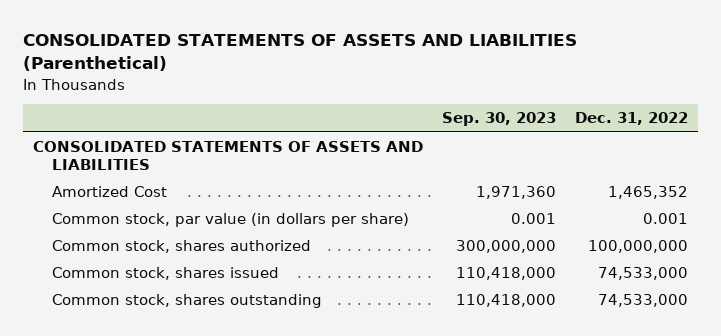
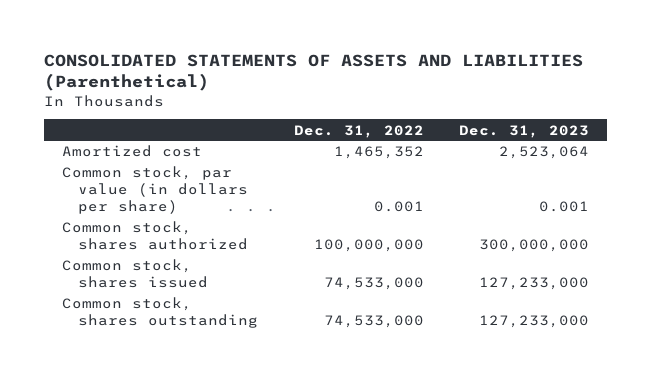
[442,112,557,127] Sep. 30, 2023 -> none
none -> [459,124,590,138] Dec. 31, 2023
[32,140,423,170] CONSOLIDATED STATEMENTS OF ASSETS AND LIABILITIES -> none
[51,185,167,197] Amortized Cost -> [61,145,202,158] Amortized cost

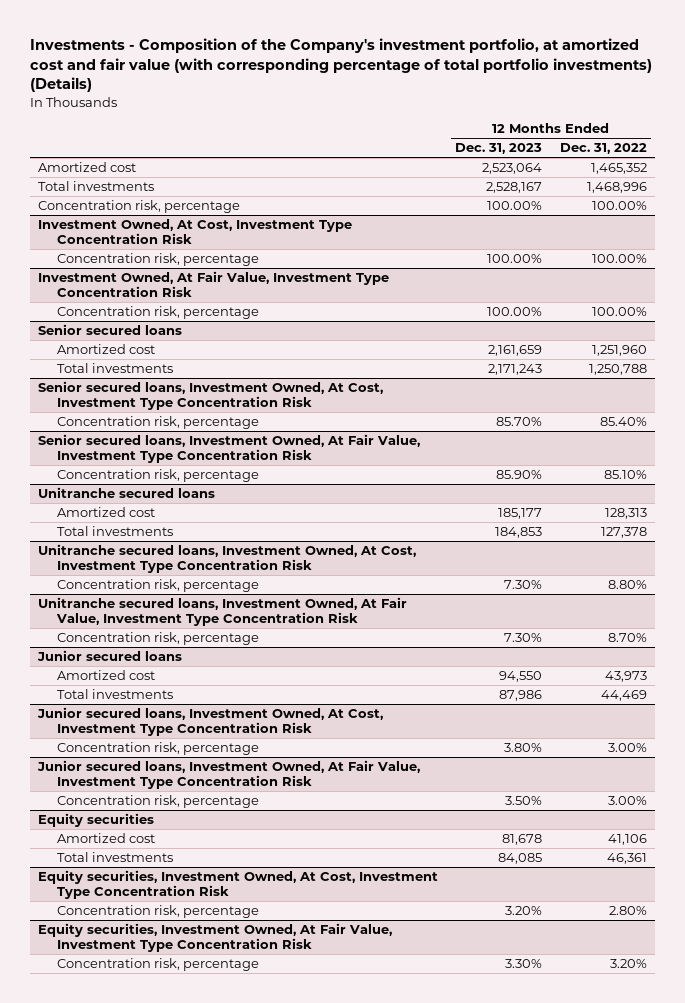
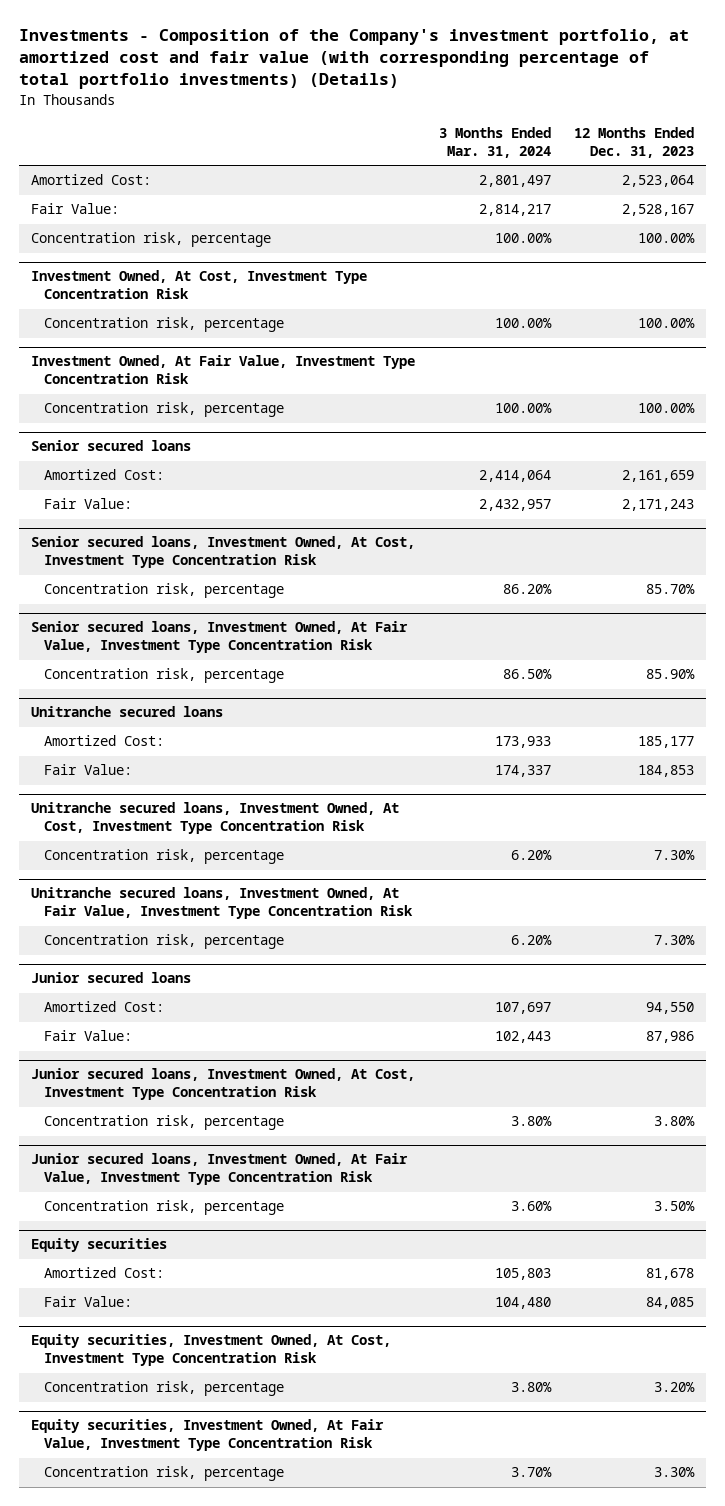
[559,143,647,155] Dec. 31, 2022 -> none
none -> [438,127,551,159] 3 Months Ended Mar. 31, 2024
[38,161,137,172] Amortized cost -> [31,174,152,186] Amortized Cost:
[38,180,155,191] Total investments -> [31,203,120,215] Fair Value:
[57,343,156,354] Amortized cost -> [43,469,164,481] Amortized Cost:
[57,362,174,373] Total investments -> [43,498,132,510] Fair Value:
[57,506,156,517] Amortized cost -> [43,735,164,747] Amortized Cost:
[57,525,174,536] Total investments -> [43,764,132,776] Fair Value:
[57,669,156,680] Amortized cost -> [43,1001,164,1013] Amortized Cost:
[57,688,174,699] Total investments -> [43,1030,132,1042] Fair Value:
[57,832,156,843] Amortized cost -> [43,1267,164,1279] Amortized Cost:
[57,851,174,862] Total investments -> [43,1296,132,1308] Fair Value:

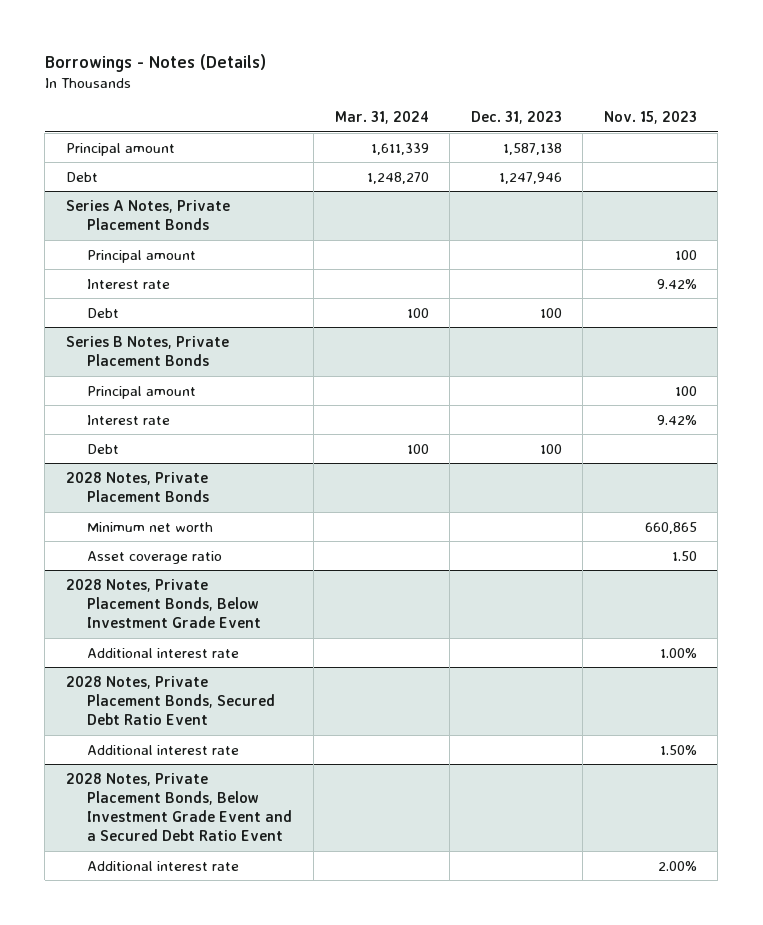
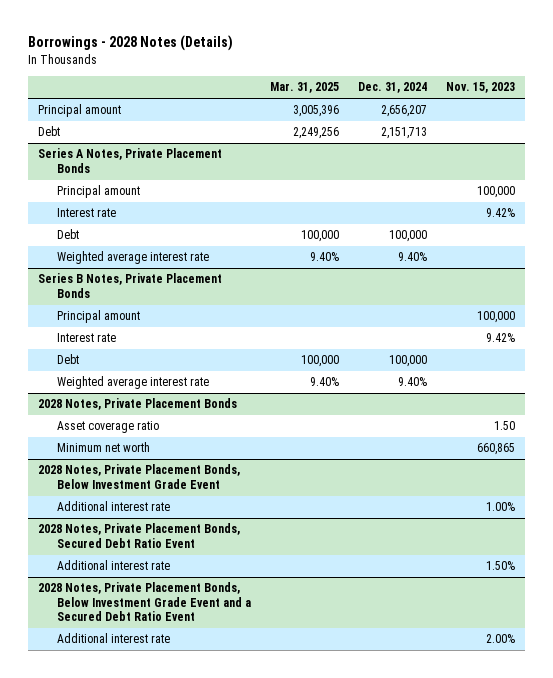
[44,53,266,72] Borrowings - Notes (Details) -> [28,35,234,52] Borrowings - 2028 Notes (Details)
[334,111,429,125] Mar. 31, 2024 -> none
[470,111,562,125] Dec. 31, 2023 -> none
none -> [270,82,340,94] Mar. 31, 2025
none -> [358,82,428,94] Dec. 31, 2024
[674,249,697,260] 100 -> [477,186,516,199] 100,000
none -> [57,251,210,265] Weighted average interest rate
[674,385,697,396] 100 -> [477,311,516,324] 100,000
none -> [57,376,210,390] Weighted average interest rate
[87,521,214,532] Minimum net worth -> [57,442,151,453] Minimum net worth

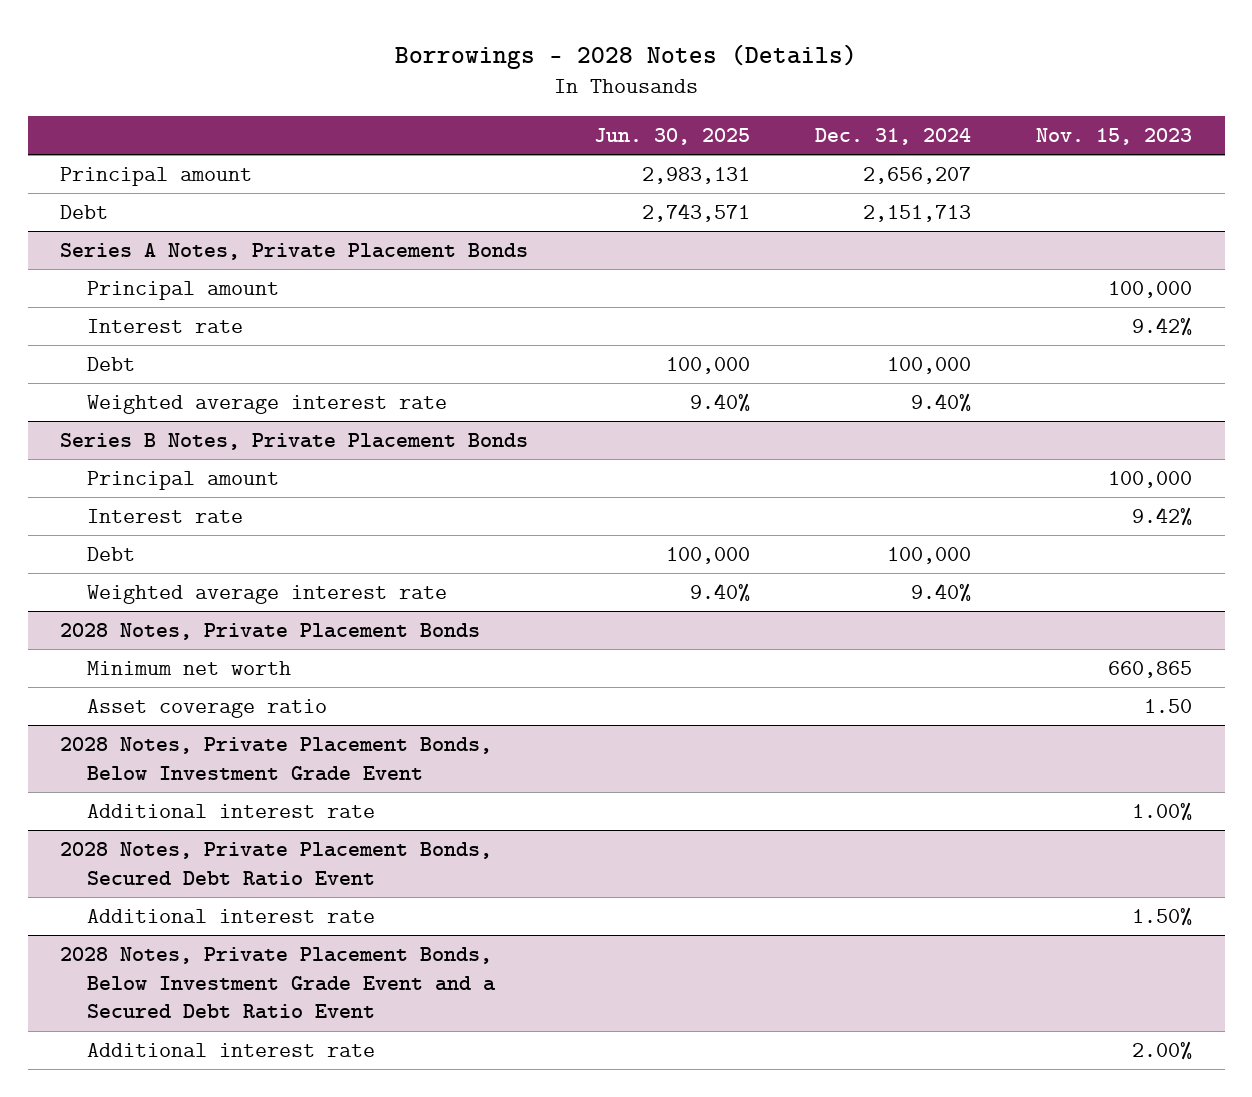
[270,82,340,94] Mar. 31, 2025 -> none
none -> [593,127,750,145] Jun. 30, 2025
[57,421,160,434] Asset coverage ratio -> [86,698,327,718] Asset coverage ratio

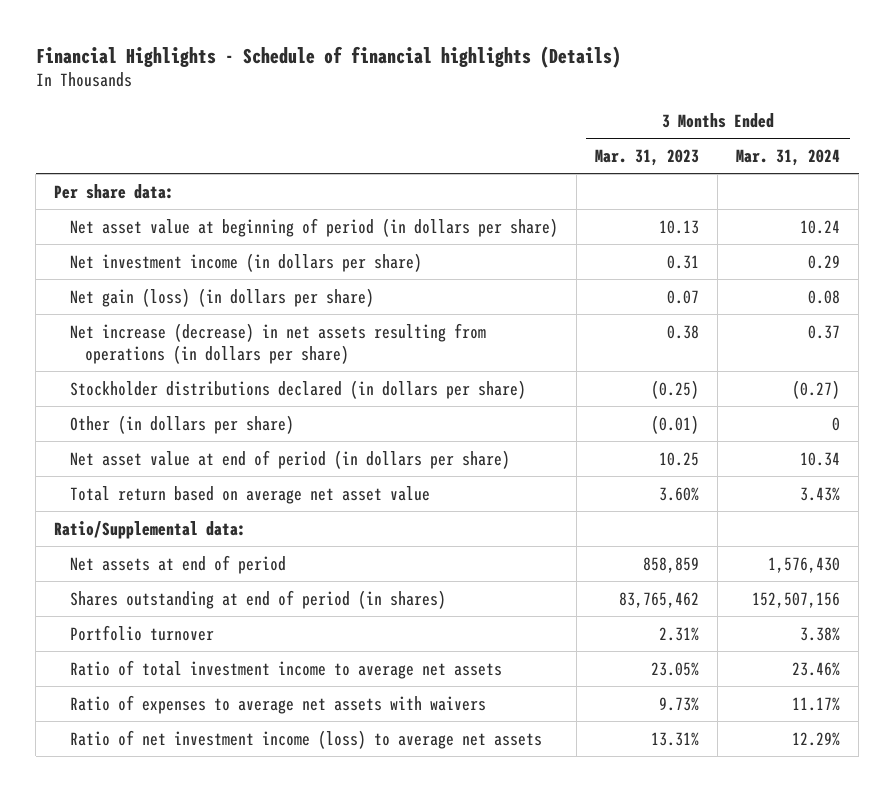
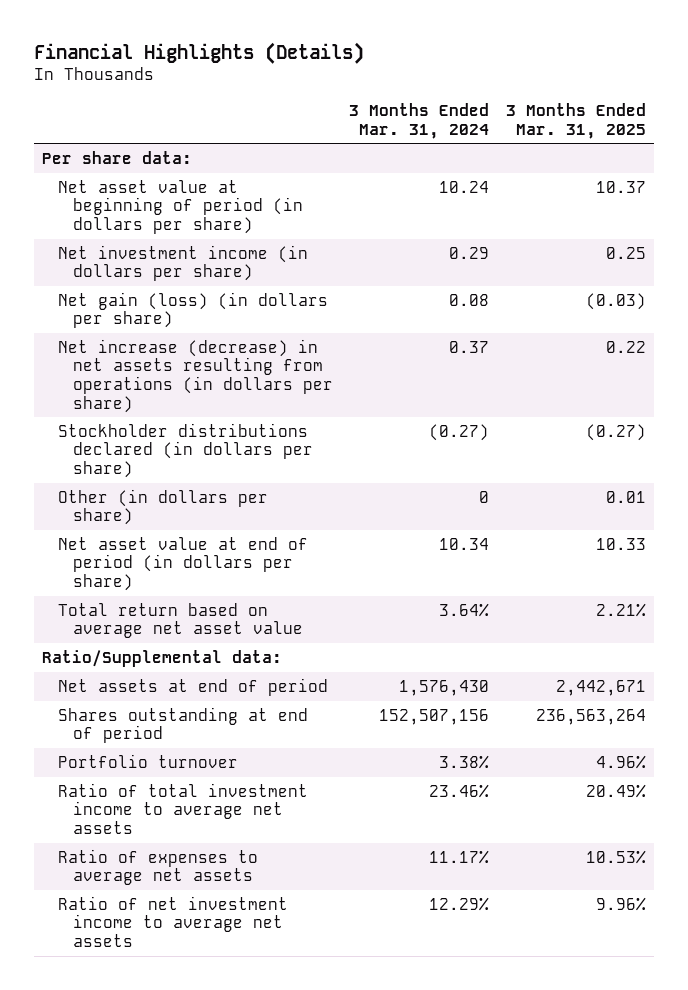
[35,45,621,68] Financial Highlights - Schedule of financial highlights (Details) -> [34,41,365,64] Financial Highlights (Details)
[594,148,699,166] Mar. 31, 2023 -> none
none -> [505,103,646,139] 3 Months Ended Mar. 31, 2025
[800,486,841,501] 3.43% -> [439,602,490,617] 3.64%
[69,589,446,609] Shares outstanding at end of period (in shares) -> [57,706,308,744] Shares outstanding at end of period
[69,694,486,714] Ratio of expenses to average net assets with waivers -> [57,848,258,886] Ratio of expenses to average net assets
[69,729,542,749] Ratio of net investment income (loss) to average net assets -> [57,895,288,948] Ratio of net investment income to average net assets

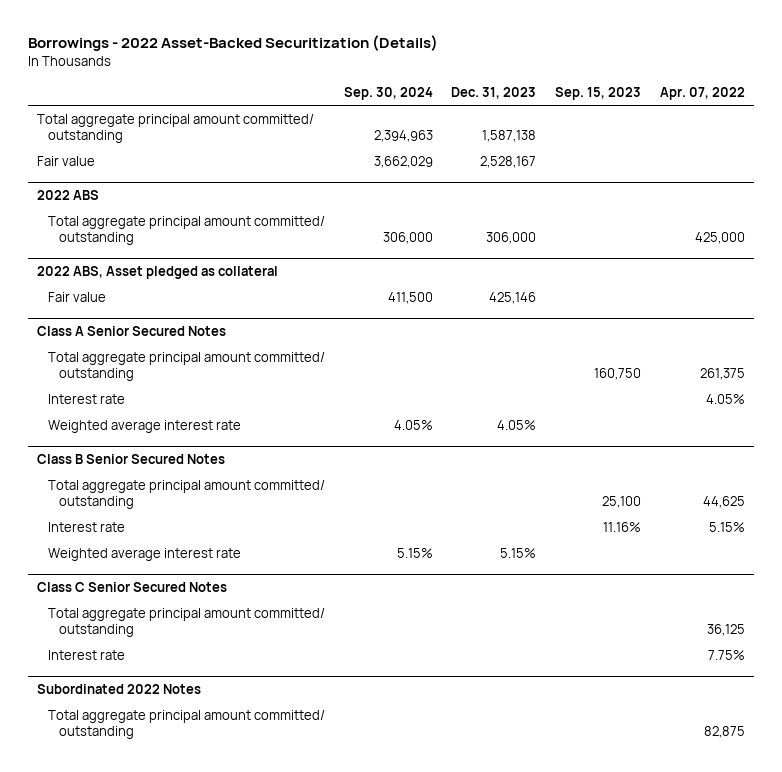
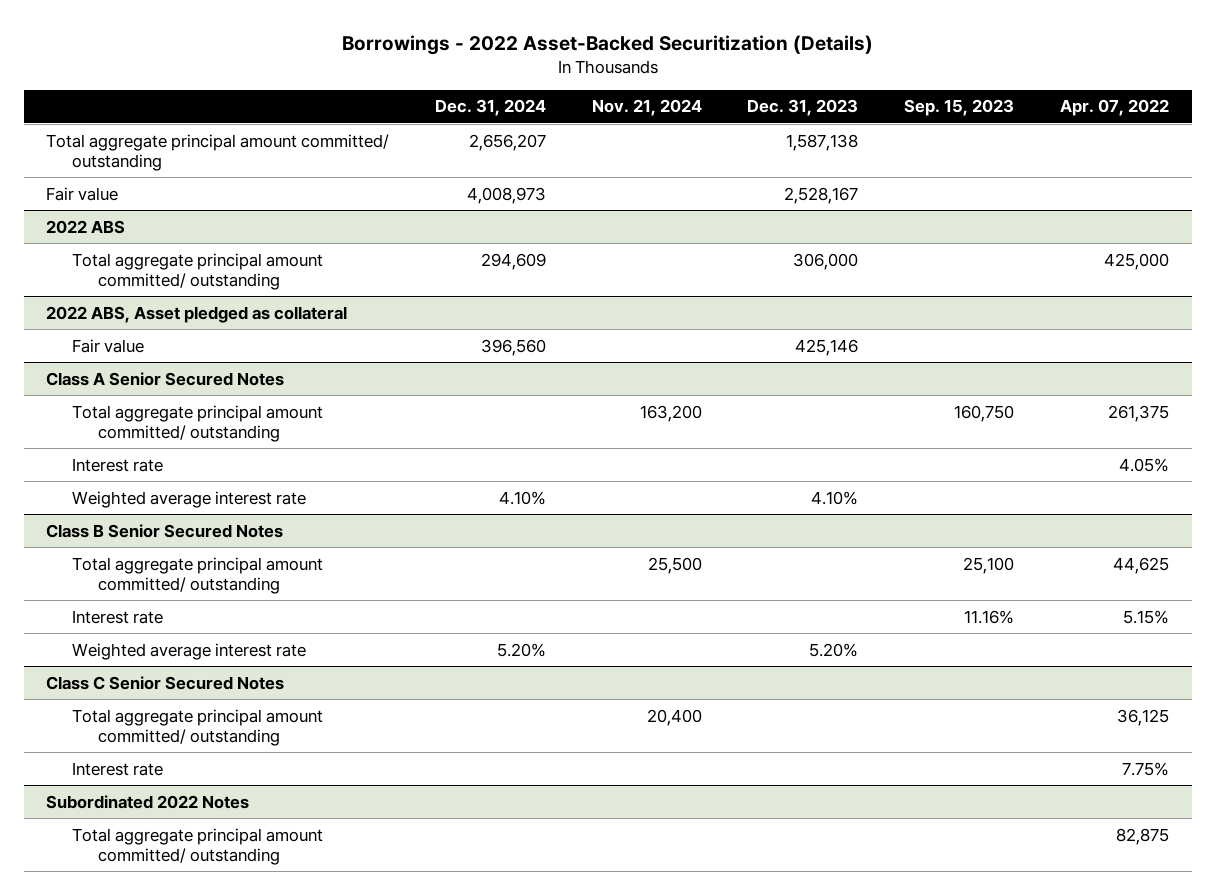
[343,87,433,101] Sep. 30, 2024 -> none
none -> [435,99,547,117] Dec. 31, 2024
none -> [591,99,702,117] Nov. 21, 2024
[497,419,537,430] 4.05% -> [811,490,859,505] 4.10%
[500,547,537,558] 5.15% -> [809,642,859,657] 5.20%

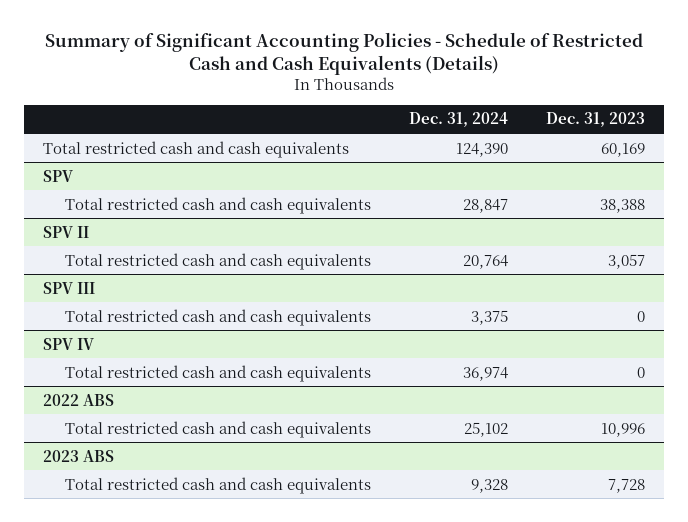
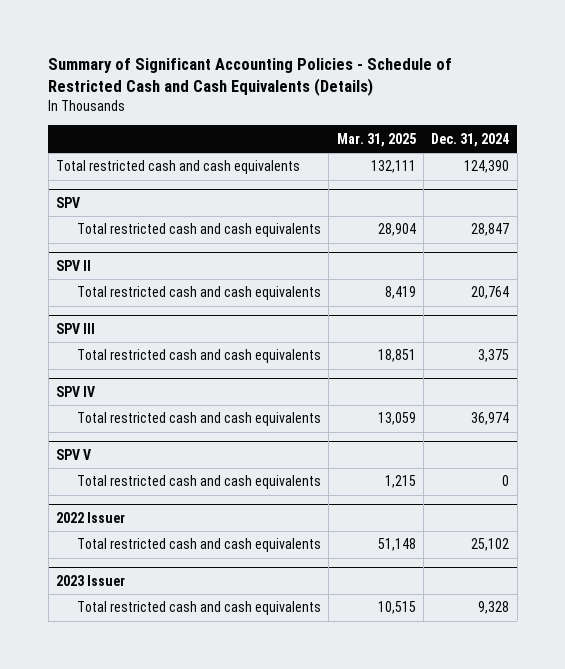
[545,112,645,128] Dec. 31, 2023 -> none
none -> [336,132,416,147] Mar. 31, 2025
[42,393,114,406] 2022 ABS -> none
none -> [56,448,92,460] SPV V
none -> [76,475,321,490] Total restricted cash and cash equivalents
none -> [56,511,126,523] 2022 Issuer
[42,449,114,462] 2023 ABS -> none
none -> [56,574,126,586] 2023 Issuer

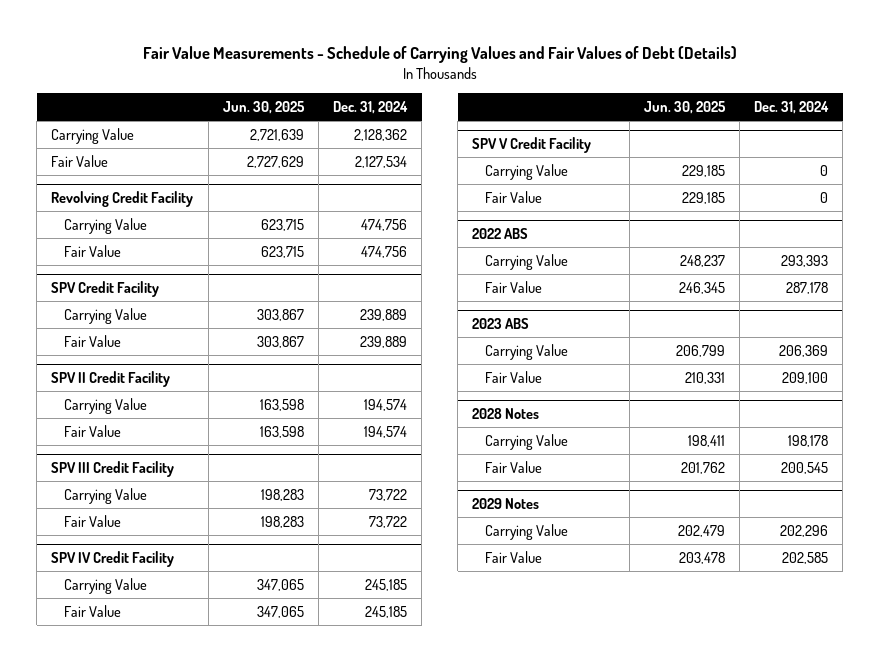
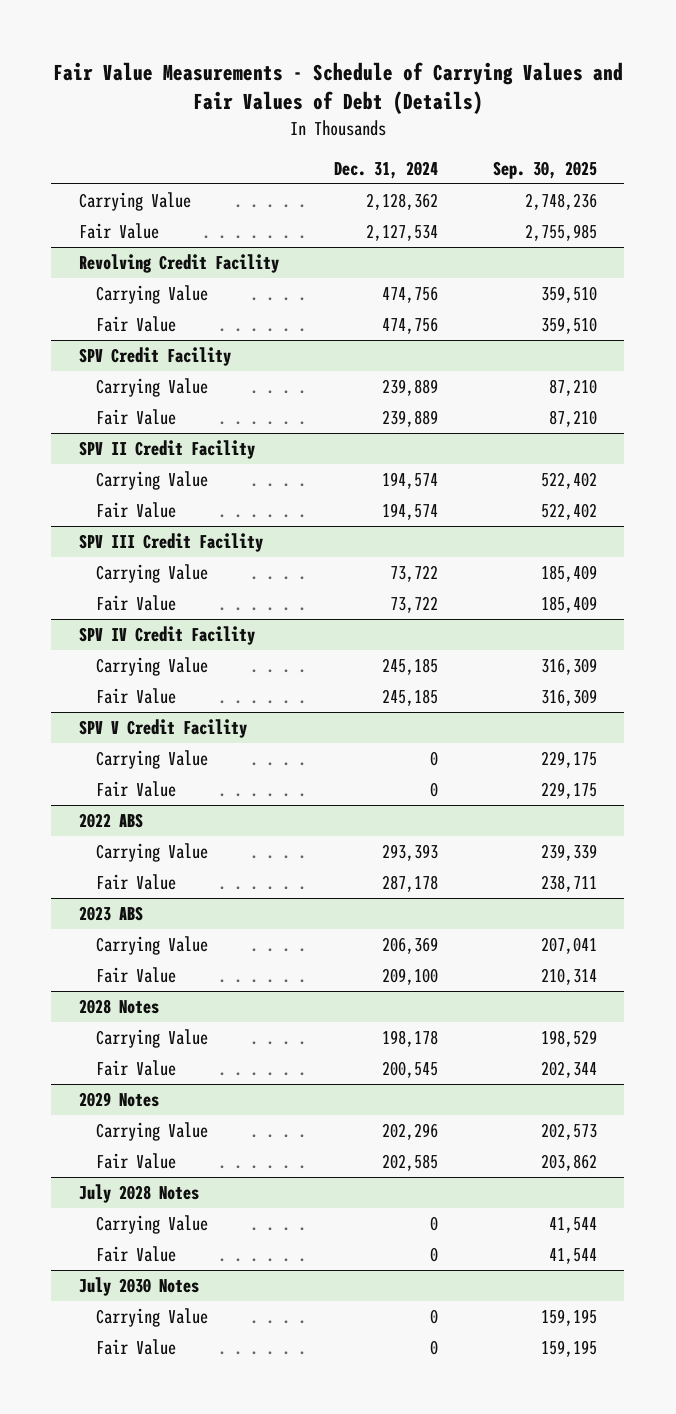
[222,101,305,115] Jun. 30, 2025 -> none
none -> [492,161,597,180] Sep. 30, 2025
none -> [78,1183,199,1203] July 2028 Notes
none -> [95,1214,208,1234] Carrying Value
none -> [95,1245,176,1262] Fair Value
none -> [78,1276,199,1296] July 2030 Notes
none -> [95,1307,208,1327] Carrying Value
none -> [95,1338,176,1355] Fair Value

